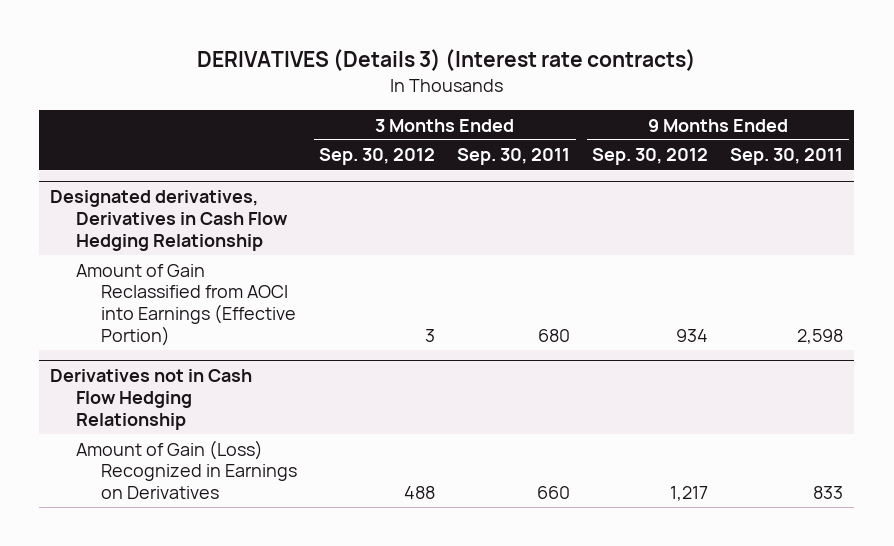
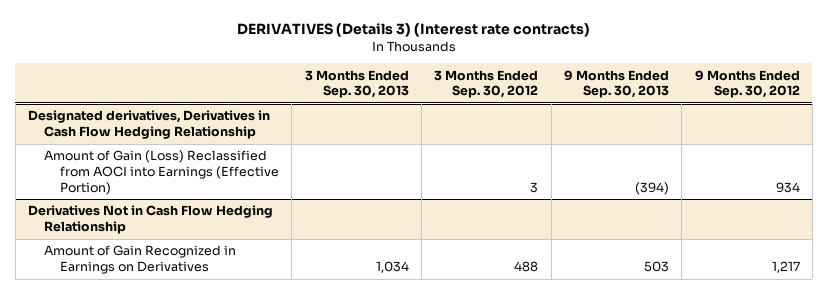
[457,148,571,166] Sep. 30, 2011 -> none
[730,148,844,166] Sep. 30, 2011 -> none
none -> [304,69,409,99] 3 Months Ended Sep. 30, 2013
none -> [563,69,669,99] 9 Months Ended Sep. 30, 2013
[75,263,296,346] Amount of Gain Reclassified from AOCI into Earnings (Effective Portion) -> [43,150,280,195] Amount of Gain (Loss) Reclassified from AOCI into Earnings (Effective Portion)
[50,369,253,430] Derivatives not in Cash Flow Hedging Relationship -> [27,205,273,235] Derivatives Not in Cash Flow Hedging Relationship
[75,439,297,499] Amount of Gain (Loss) Recognized in Earnings on Derivatives -> [43,245,236,275] Amount of Gain Recognized in Earnings on Derivatives

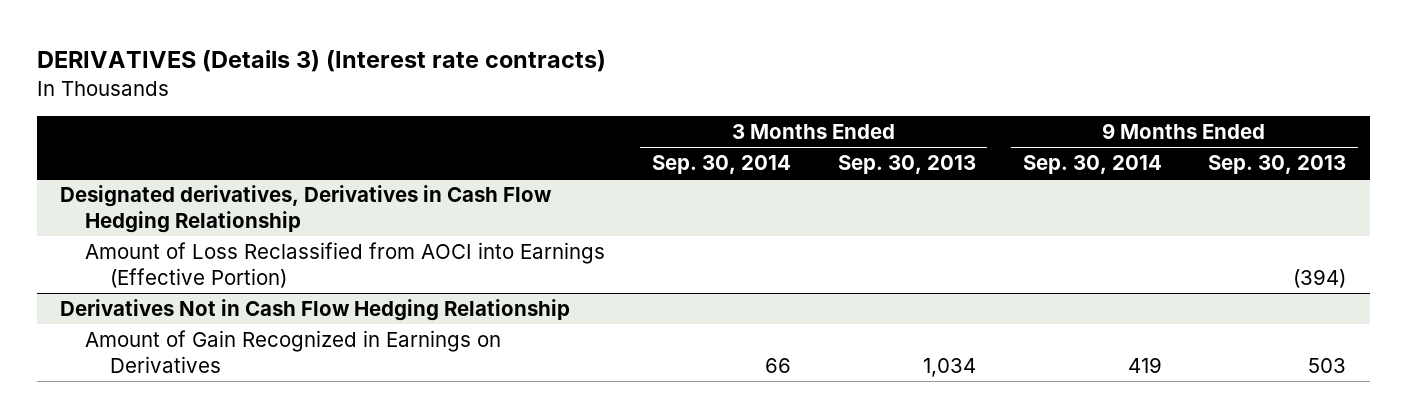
[434,69,539,99] 3 Months Ended Sep. 30, 2012 -> none
[694,69,800,99] 9 Months Ended Sep. 30, 2012 -> none
none -> [652,154,792,174] Sep. 30, 2014
none -> [1022,154,1162,174] Sep. 30, 2014
[43,150,280,195] Amount of Gain (Loss) Reclassified from AOCI into Earnings (Effective Portion) -> [85,241,606,288] Amount of Loss Reclassified from AOCI into Earnings (Effective Portion)

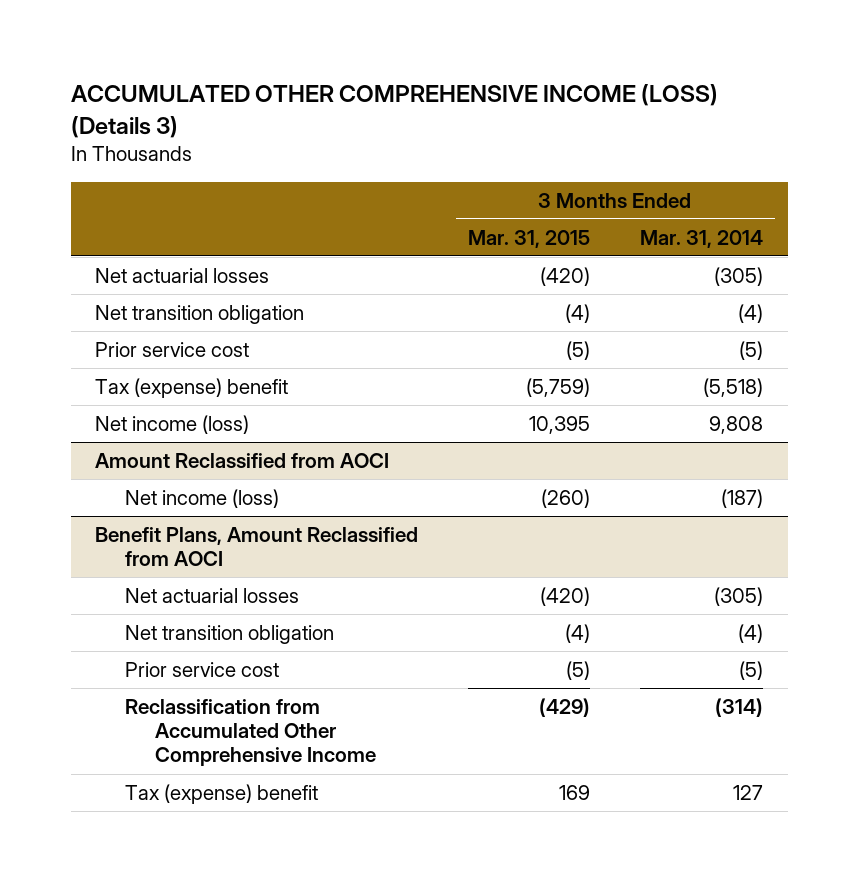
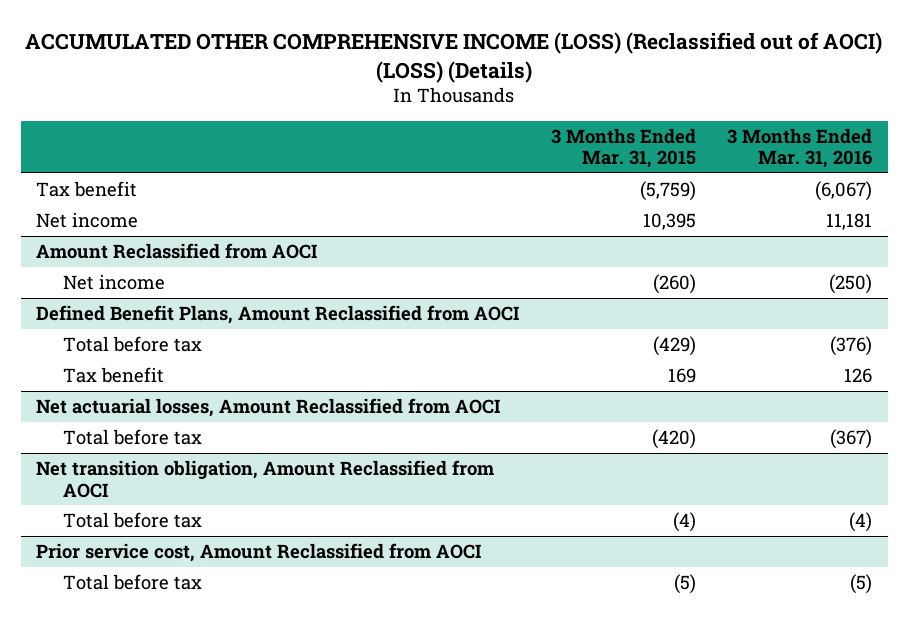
[70,84,718,138] ACCUMULATED OTHER COMPREHENSIVE INCOME (LOSS) (Details 3) -> [25,32,883,83] ACCUMULATED OTHER COMPREHENSIVE INCOME (LOSS) (Reclassified out of AOCI) (LOSS) (Details)
[639,229,763,248] Mar. 31, 2014 -> none
none -> [727,127,873,169] 3 Months Ended Mar. 31, 2016
[95,268,270,284] Net actuarial losses -> none
[95,305,305,325] Net transition obligation -> none
[95,342,250,358] Prior service cost -> none
[95,378,289,399] Tax (expense) benefit -> [36,180,138,197] Tax benefit
[95,415,250,435] Net income (loss) -> [36,211,139,228] Net income
[125,588,300,604] Net actuarial losses -> none
[125,625,335,645] Net transition obligation -> none
[125,662,280,678] Prior service cost -> none
[125,489,280,509] Net income (loss) -> [63,273,166,290] Net income
[95,527,419,567] Benefit Plans, Amount Reclassified from AOCI -> [36,304,520,324] Defined Benefit Plans, Amount Reclassified from AOCI
[125,699,377,767] Reclassification from Accumulated Other Comprehensive Income -> [63,335,203,352] Total before tax
[125,784,319,805] Tax (expense) benefit -> [63,366,165,383] Tax benefit
none -> [36,397,501,417] Net actuarial losses, Amount Reclassified from AOCI
none -> [63,428,203,445] Total before tax
none -> [36,459,495,498] Net transition obligation, Amount Reclassified from AOCI
none -> [63,511,203,528] Total before tax
none -> [36,542,482,562] Prior service cost, Amount Reclassified from AOCI
none -> [63,573,203,590] Total before tax

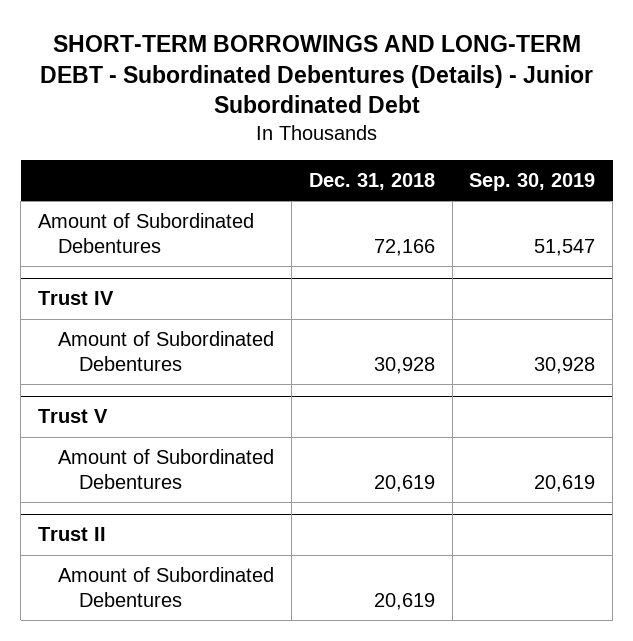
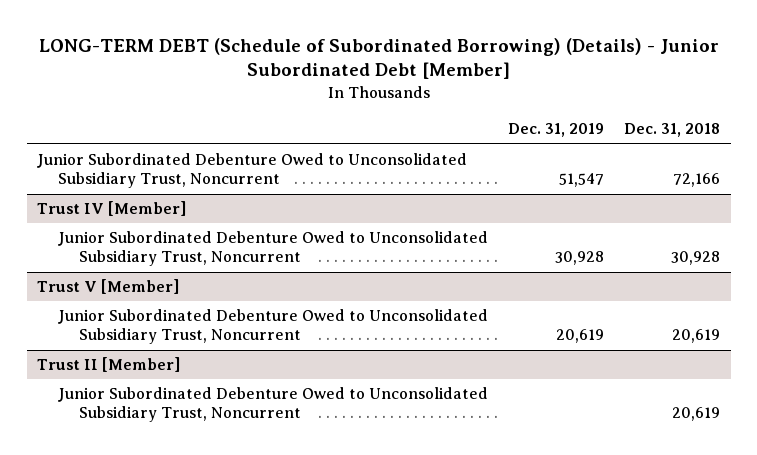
[39,34,593,114] SHORT-TERM BORROWINGS AND LONG-TERM DEBT - Subordinated Debentures (Details) - Junior Subordinated Debt -> [38,37,719,80] LONG-TERM DEBT (Schedule of Subordinated Borrowing) (Details) - Junior Subordinated Debt [Member]
[469,173,596,192] Sep. 30, 2019 -> none
none -> [508,123,605,138] Dec. 31, 2019
[37,212,254,253] Amount of Subordinated Debentures -> [36,153,467,189] Junior Subordinated Debenture Owed to Unconsolidated Subsidiary Trust, Noncurrent
[37,291,114,306] Trust IV -> [36,201,186,217] Trust IV [Member]
[58,330,275,371] Amount of Subordinated Debentures -> [57,231,488,267] Junior Subordinated Debenture Owed to Unconsolidated Subsidiary Trust, Noncurrent
[37,409,108,424] Trust V -> [36,279,179,295] Trust V [Member]
[58,448,275,489] Amount of Subordinated Debentures -> [57,309,488,345] Junior Subordinated Debenture Owed to Unconsolidated Subsidiary Trust, Noncurrent
[37,527,106,542] Trust II -> [36,357,180,373] Trust II [Member]
[58,566,275,607] Amount of Subordinated Debentures -> [57,387,488,423] Junior Subordinated Debenture Owed to Unconsolidated Subsidiary Trust, Noncurrent

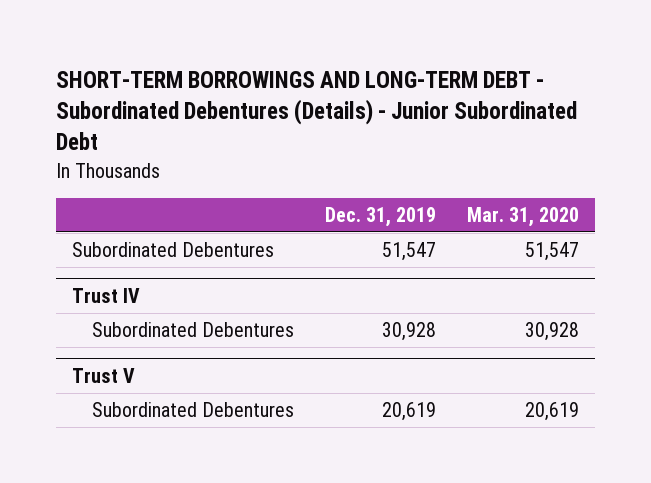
[38,37,719,80] LONG-TERM DEBT (Schedule of Subordinated Borrowing) (Details) - Junior Subordinated Debt [Member] -> [56,70,578,151] SHORT-TERM BORROWINGS AND LONG-TERM DEBT - Subordinated Debentures (Details) - Junior Subordinated Debt
[624,123,721,138] Dec. 31, 2018 -> none
none -> [466,206,579,227] Mar. 31, 2020
[36,357,180,373] Trust II [Member] -> none
[57,387,488,423] Junior Subordinated Debenture Owed to Unconsolidated Subsidiary Trust, Noncurrent -> none
[36,153,467,189] Junior Subordinated Debenture Owed to Unconsolidated Subsidiary Trust, Noncurrent -> [71,242,274,258] Subordinated Debentures
[36,201,186,217] Trust IV [Member] -> [71,287,140,303] Trust IV
[57,231,488,267] Junior Subordinated Debenture Owed to Unconsolidated Subsidiary Trust, Noncurrent -> [91,322,294,338] Subordinated Debentures
[36,279,179,295] Trust V [Member] -> [71,367,135,383] Trust V
[57,309,488,345] Junior Subordinated Debenture Owed to Unconsolidated Subsidiary Trust, Noncurrent -> [91,402,294,418] Subordinated Debentures

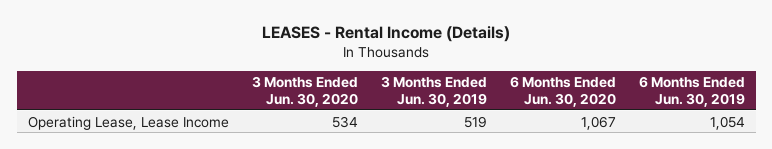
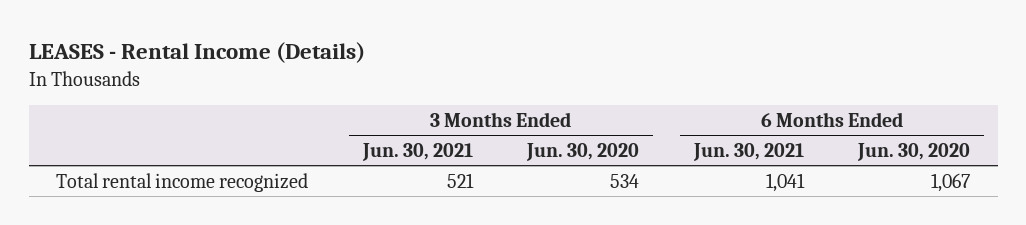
[380,75,487,107] 3 Months Ended Jun. 30, 2019 -> none
[638,75,745,107] 6 Months Ended Jun. 30, 2019 -> none
none -> [361,142,473,161] Jun. 30, 2021
none -> [692,142,804,161] Jun. 30, 2021
[27,115,229,130] Operating Lease, Lease Income -> [56,172,309,192] Total rental income recognized

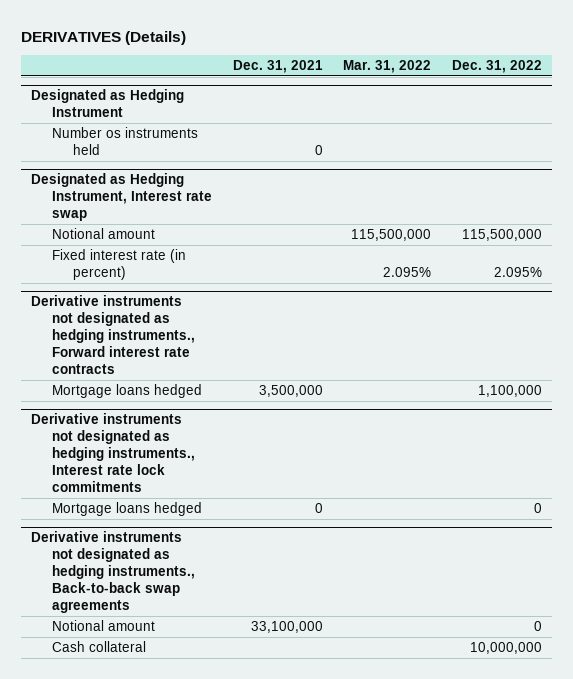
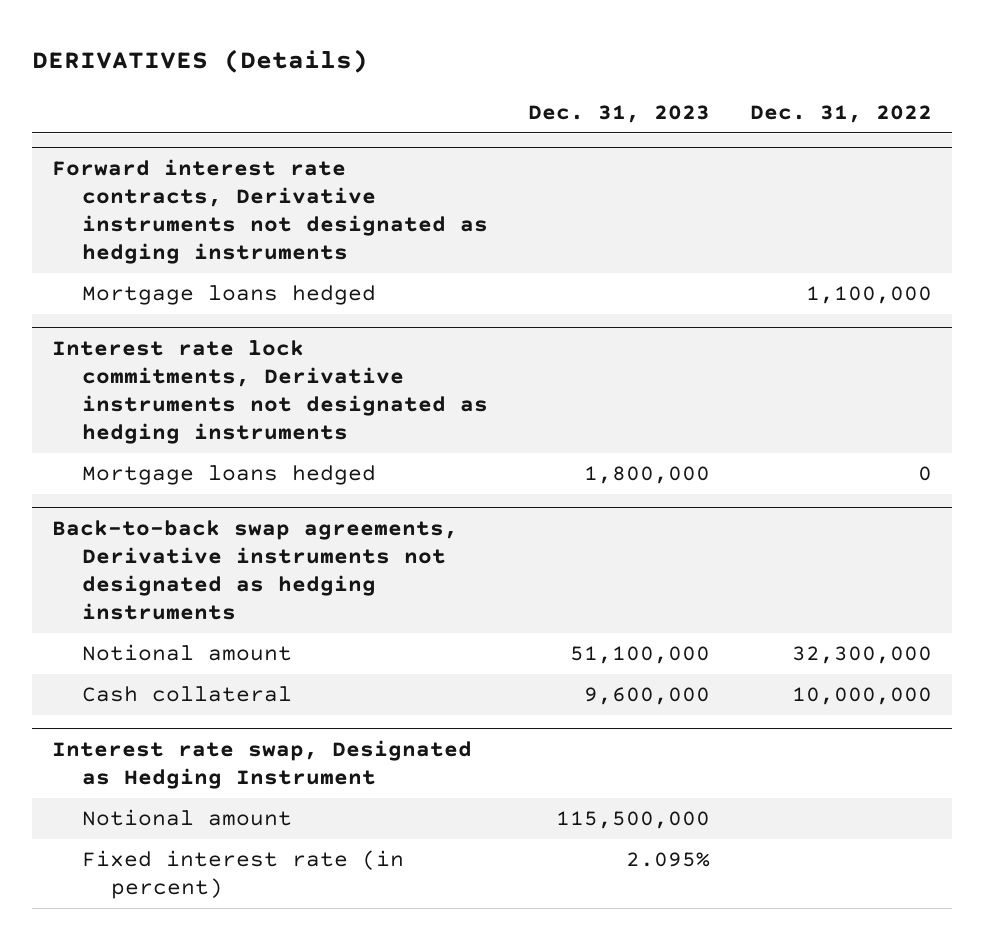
[232,59,323,73] Dec. 31, 2021 -> none
[343,59,432,73] Mar. 31, 2022 -> none
none -> [528,104,711,123] Dec. 31, 2023
[31,89,185,118] Designated as Hedging Instrument -> none
[51,126,198,155] Number os instruments held -> none
[31,173,212,222] Designated as Hedging Instrument, Interest rate swap -> none
[51,227,155,239] Notional amount -> none
[51,248,186,280] Fixed interest rate (in percent) -> none
[31,295,195,375] Derivative instruments not designated as hedging instruments., Forward interest rate contracts -> [52,159,488,265] Forward interest rate contracts, Derivative instruments not designated as hedging instruments
[31,413,195,493] Derivative instruments not designated as hedging instruments., Interest rate lock commitments -> [52,340,488,445] Interest rate lock commitments, Derivative instruments not designated as hedging instruments
[31,531,195,614] Derivative instruments not designated as hedging instruments., Back-to-back swap agreements -> [52,520,459,621] Back-to-back swap agreements, Derivative instruments not designated as hedging instruments
[534,620,543,631] 0 -> [792,646,933,665] 32,300,000
none -> [52,740,473,790] Interest rate swap, Designated as Hedging Instrument
none -> [81,809,292,827] Notional amount
none -> [81,850,404,900] Fixed interest rate (in percent)

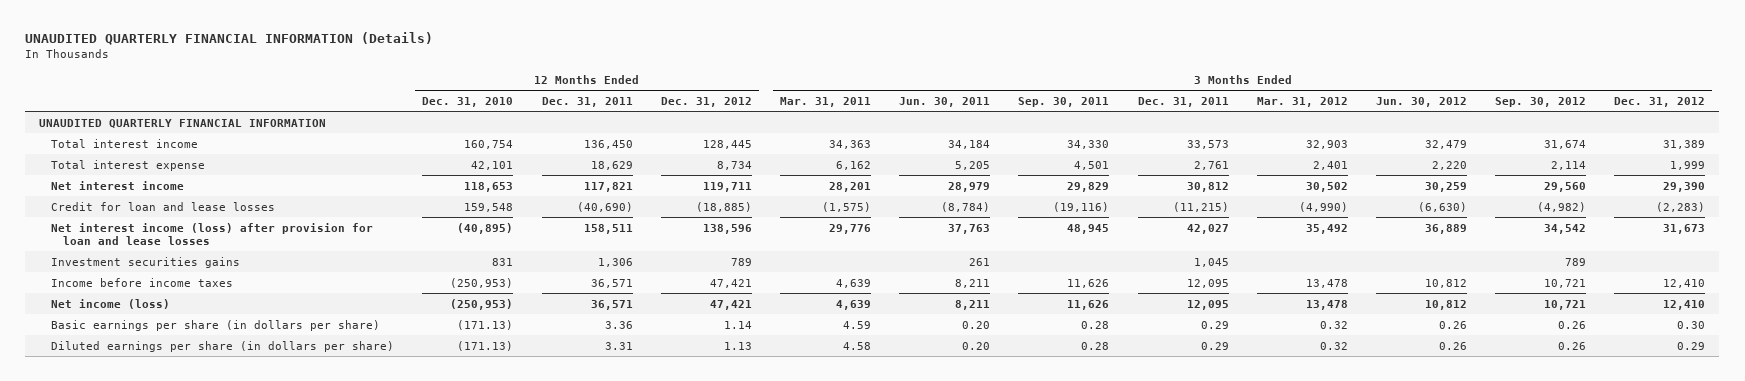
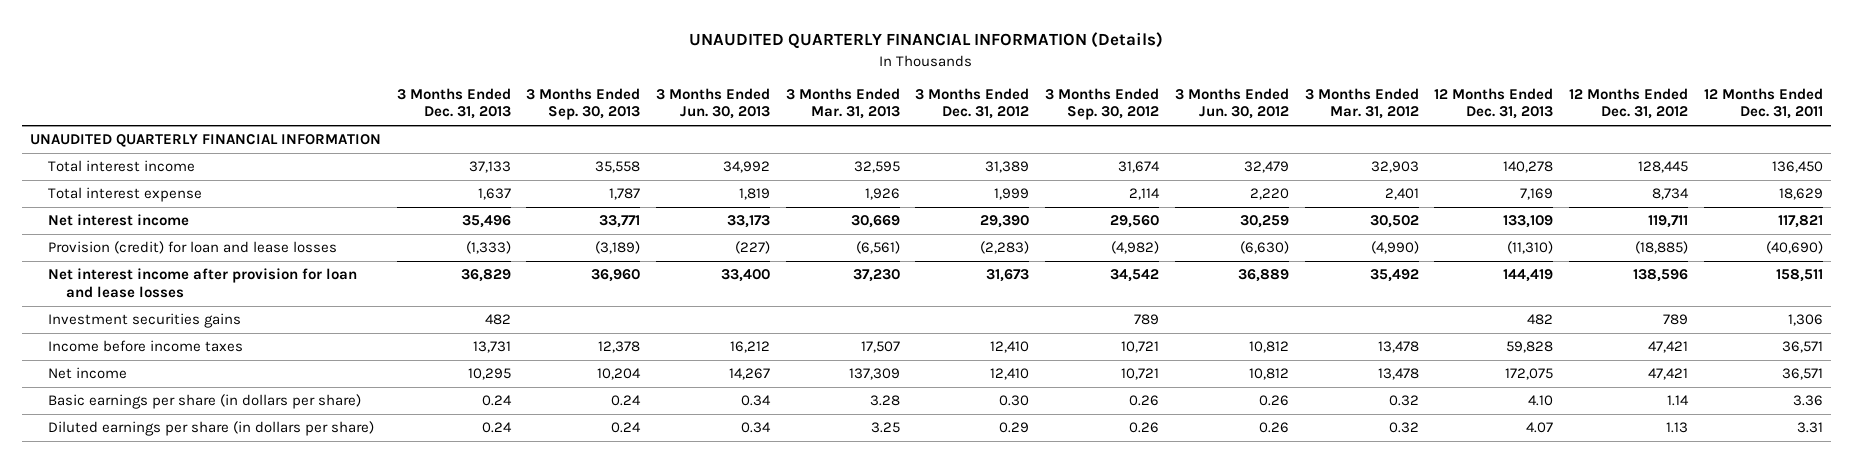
[422,96,514,107] Dec. 31, 2010 -> none
[780,96,872,107] Mar. 31, 2011 -> none
[899,96,991,107] Jun. 30, 2011 -> none
[1018,96,1110,107] Sep. 30, 2011 -> none
[1137,96,1229,107] Dec. 31, 2011 -> none
none -> [396,87,511,120] 3 Months Ended Dec. 31, 2013
none -> [526,87,641,121] 3 Months Ended Sep. 30, 2013
none -> [656,87,771,120] 3 Months Ended Jun. 30, 2013
none -> [785,87,900,120] 3 Months Ended Mar. 31, 2013
none -> [1434,87,1554,120] 12 Months Ended Dec. 31, 2013
[51,201,276,211] Credit for loan and lease losses -> [47,241,337,255] Provision (credit) for loan and lease losses
[51,222,374,245] Net interest income (loss) after provision for loan and lease losses -> [47,268,357,298] Net interest income after provision for loan and lease losses
[51,298,171,309] Net income (loss) -> [47,367,127,380] Net income

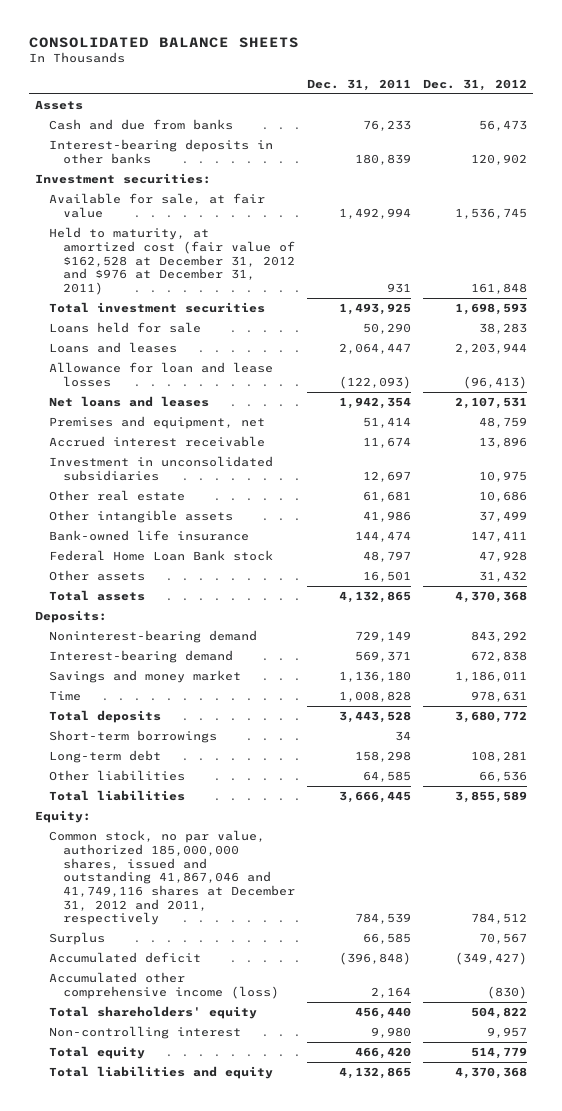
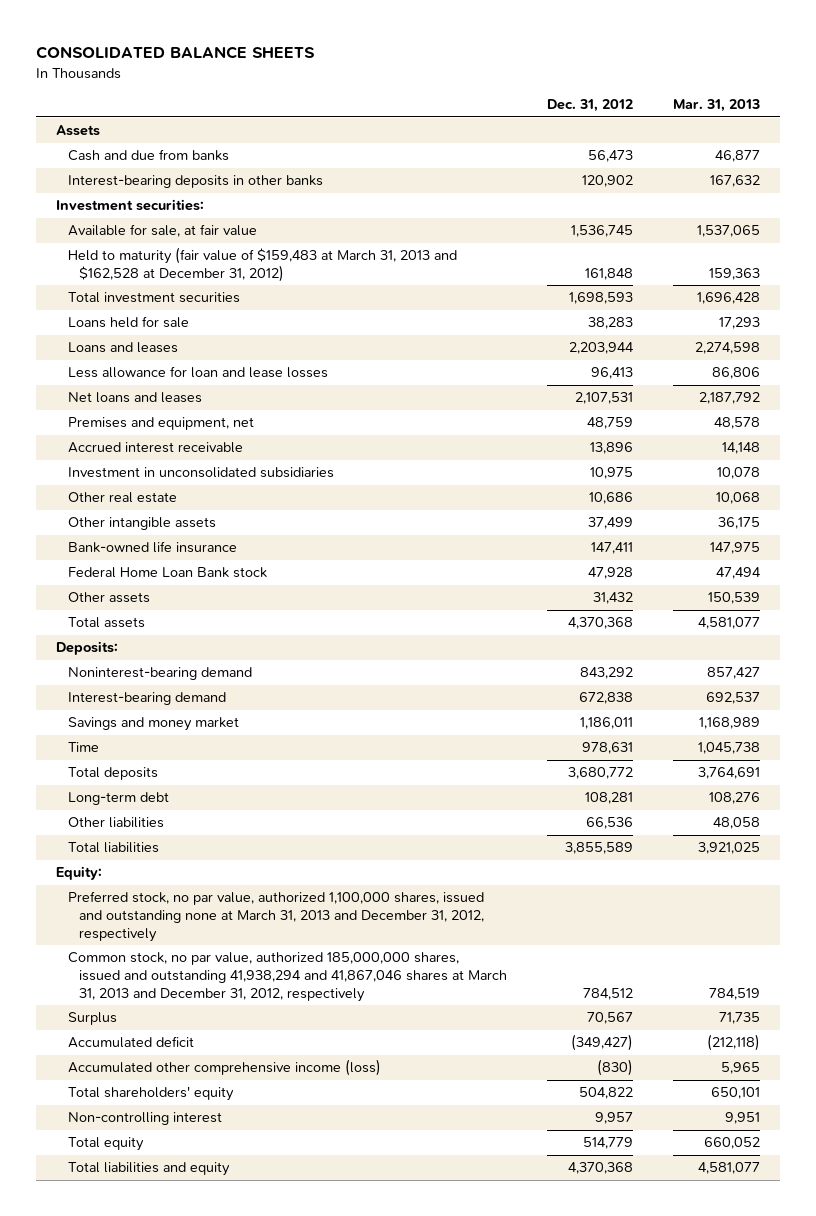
[307,78,412,91] Dec. 31, 2011 -> none
none -> [673,99,761,113] Mar. 31, 2013
[49,227,296,295] Held to maturity, at amortized cost (fair value of $162,528 at December 31, 2012 and $976 at December 31, 2011) -> [67,247,457,282] Held to maturity (fair value of $159,483 at March 31, 2013 and $162,528 at December 31, 2012)
[49,362,274,387] Allowance for loan and lease losses -> [67,366,328,379] Less allowance for loan and lease losses
[463,375,528,389] (96,413) -> [591,367,634,380] 96,413
[49,730,218,744] Short-term borrowings -> none
none -> [67,891,485,942] Preferred stock, no par value, authorized 1,100,000 shares, issued and outstanding none at March 31, 2013 and December 31, 2012, respectively
[49,830,296,926] Common stock, no par value, authorized 185,000,000 shares, issued and outstanding 41,867,046 and 41,749,116 shares at December 31, 2012 and 2011, respectively -> [67,952,508,1002] Common stock, no par value, authorized 185,000,000 shares, issued and outstanding 41,938,294 and 41,867,046 shares at March 31, 2013 and December 31, 2012, respectively

